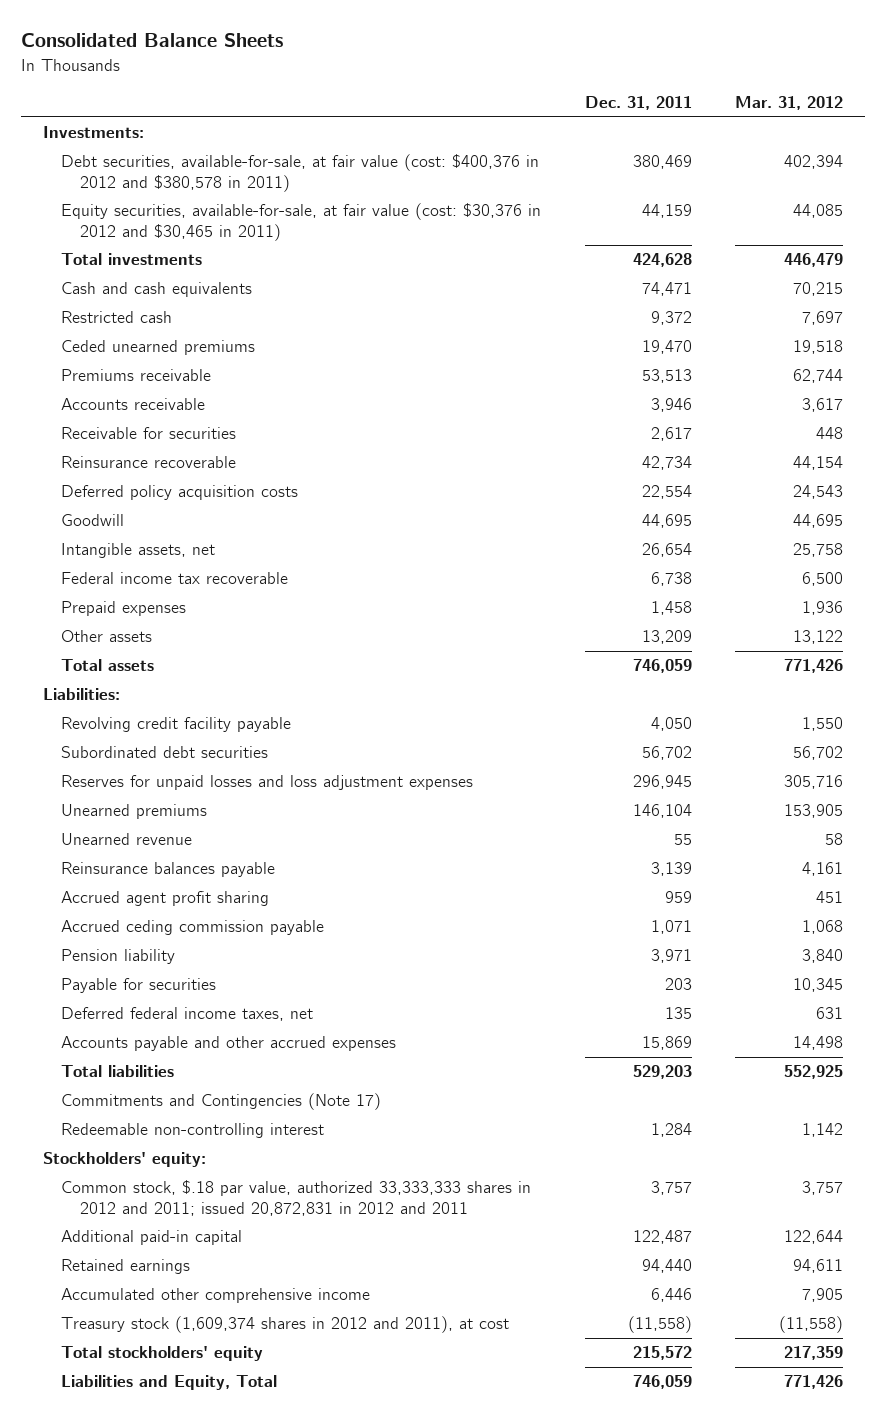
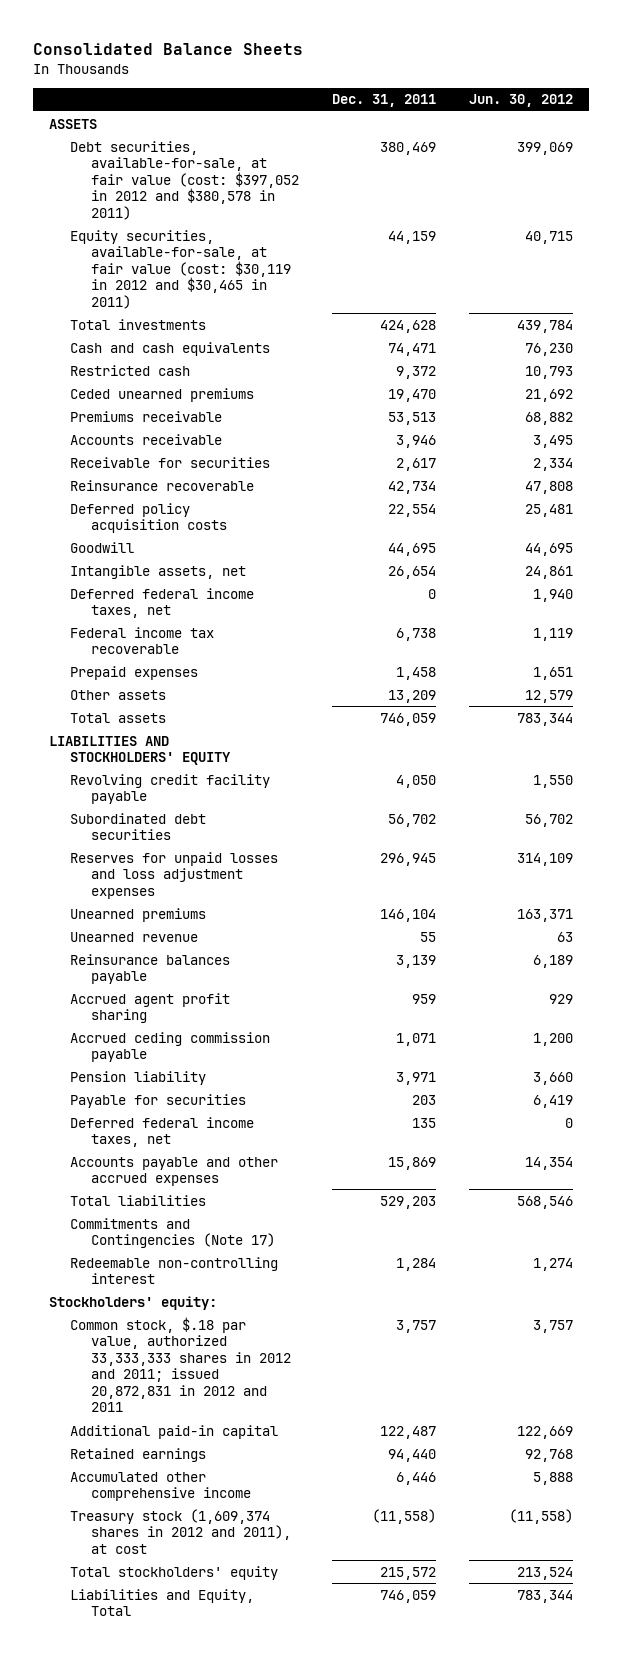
[735,95,844,110] Mar. 31, 2012 -> none
none -> [468,94,573,108] Jun. 30, 2012
[42,126,144,139] Investments: -> none
none -> [49,118,98,129] ASSETS
[61,154,540,192] Debt securities, available-for-sale, at fair value (cost: $400,376 in 2012 and $380,578 in 2011) -> [70,140,299,220] Debt securities, available-for-sale, at fair value (cost: $397,052 in 2012 and $380,578 in 2011)
[61,203,542,241] Equity securities, available-for-sale, at fair value (cost: $30,376 in 2012 and $30,465 in 2011) -> [70,229,291,309] Equity securities, available-for-sale, at fair value (cost: $30,119 in 2012 and $30,465 in 2011)
none -> [70,587,255,619] Deferred federal income taxes, net
[42,688,120,701] Liabilities: -> none
none -> [49,735,232,766] LIABILITIES AND STOCKHOLDERS' EQUITY

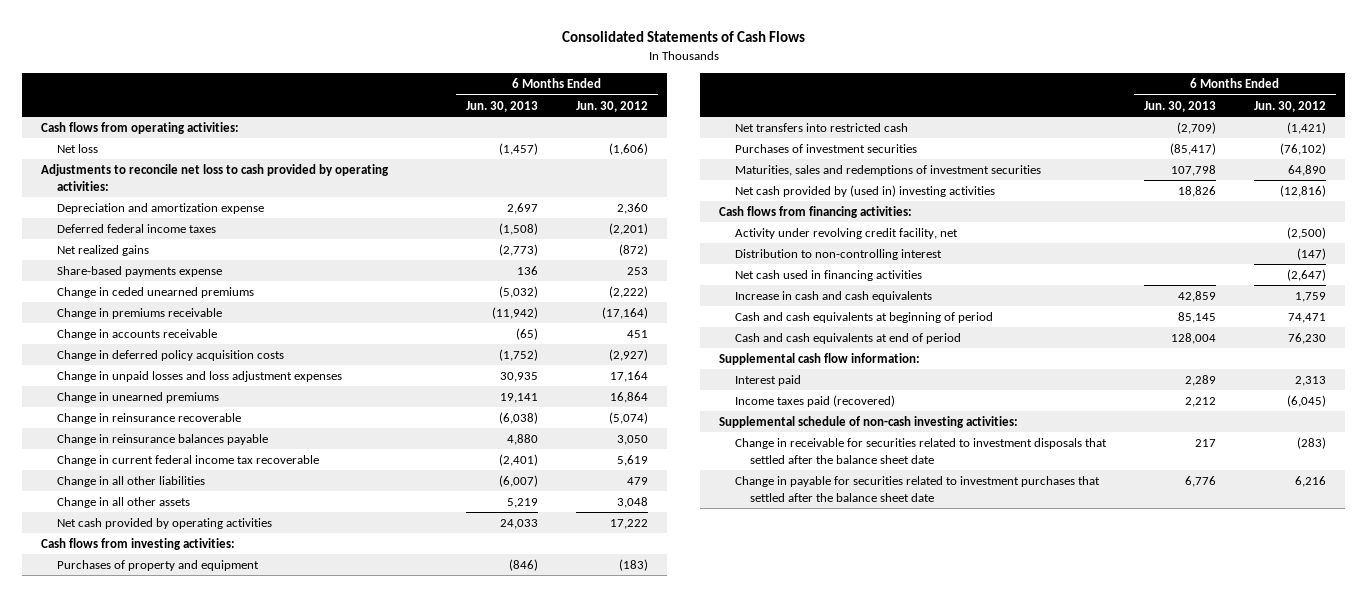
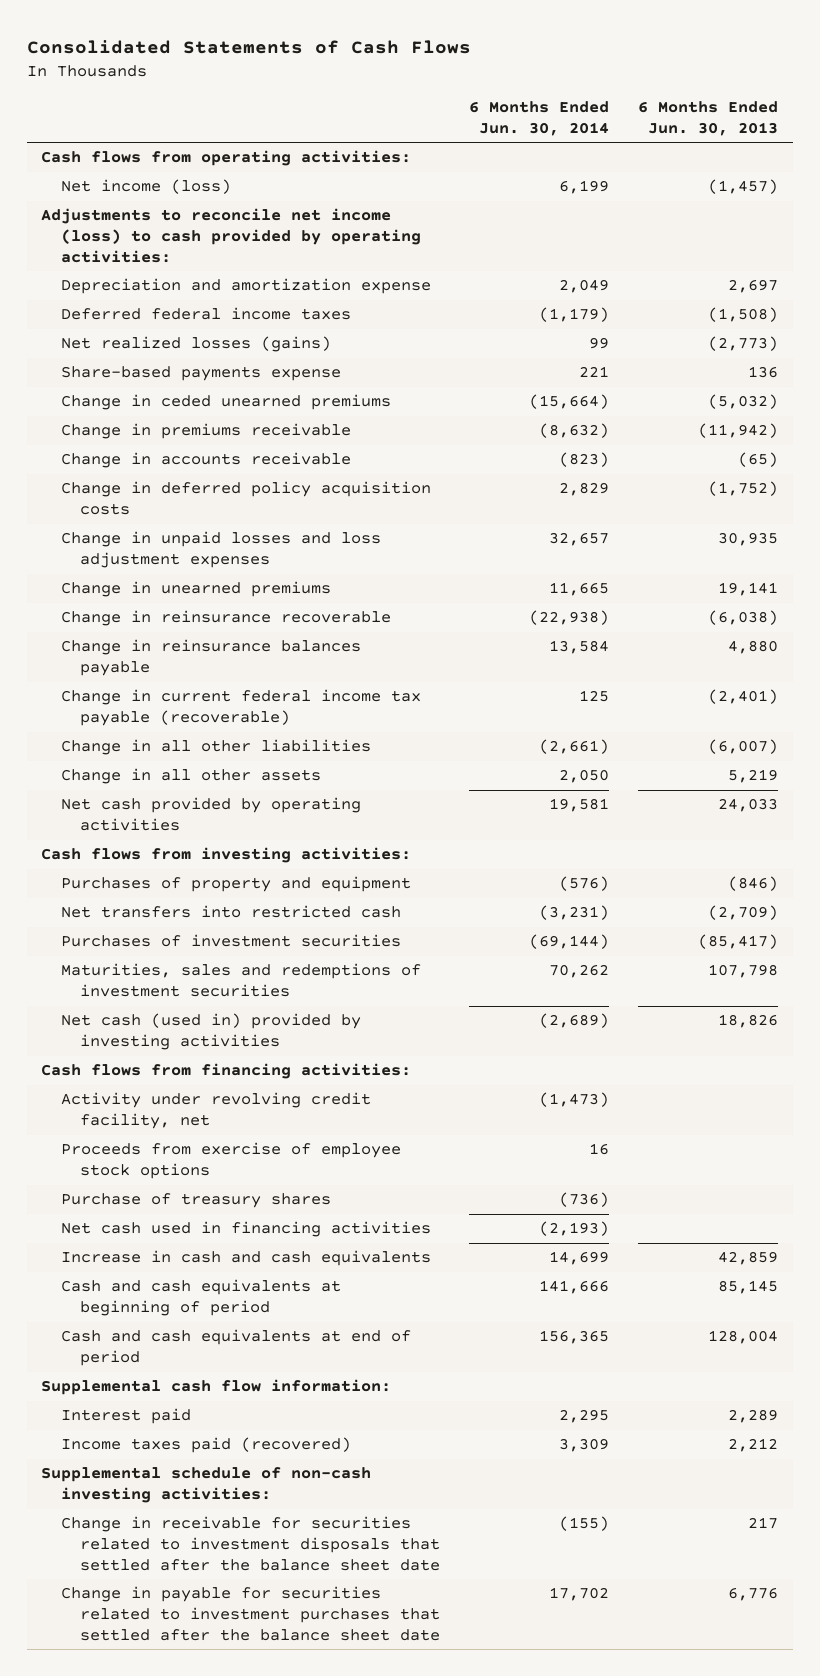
[576,100,649,112] Jun. 30, 2012 -> none
none -> [469,100,610,136] 6 Months Ended Jun. 30, 2014
[56,143,98,153] Net loss -> [60,179,231,195] Net income (loss)
[41,163,390,191] Adjustments to reconcile net loss to cash provided by operating activities: -> [41,208,421,263] Adjustments to reconcile net income (loss) to cash provided by operating activities:
[56,244,149,256] Net realized gains -> [60,336,331,353] Net realized losses (gains)
[56,454,319,466] Change in current federal income tax recoverable -> [60,689,421,727] Change in current federal income tax payable (recoverable)
[734,184,995,197] Net cash provided by (used in) investing activities -> [60,1013,361,1051] Net cash (used in) provided by investing activities
[734,248,942,260] Distribution to non-controlling interest -> none
none -> [60,1142,401,1180] Proceeds from exercise of employee stock options
none -> [60,1193,331,1209] Purchase of treasury shares

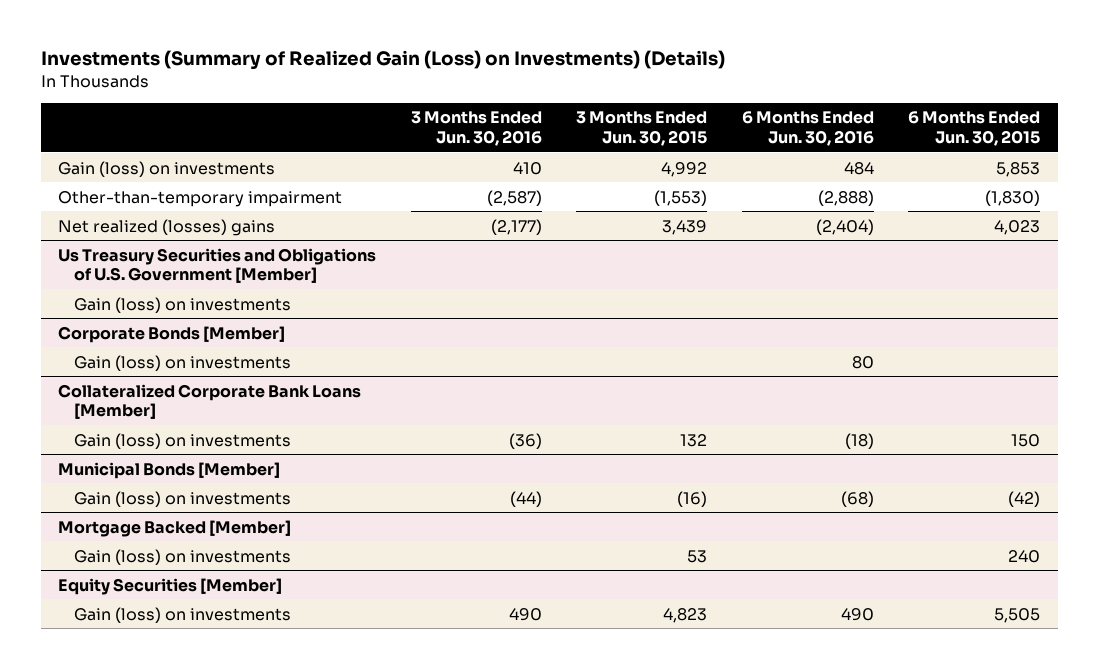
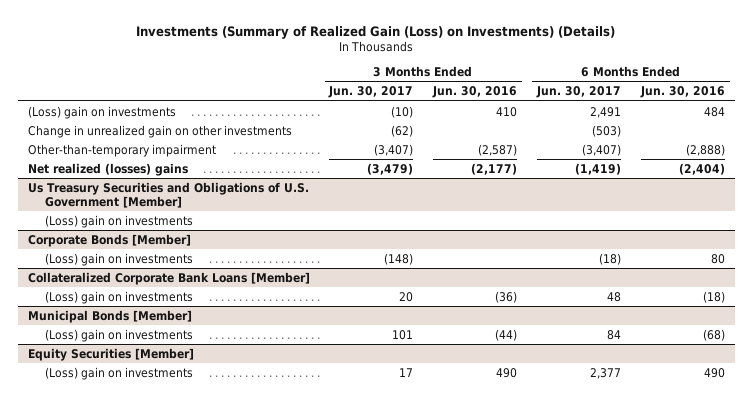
[576,111,708,146] 3 Months Ended Jun. 30, 2015 -> none
[908,111,1041,146] 6 Months Ended Jun. 30, 2015 -> none
none -> [328,86,414,99] Jun. 30, 2017
none -> [536,86,622,99] Jun. 30, 2017
[58,160,276,177] Gain (loss) on investments -> [27,105,176,119] (Loss) gain on investments
none -> [27,124,292,138] Change in unrealized gain on other investments
[74,296,292,313] Gain (loss) on investments -> [45,214,194,228] (Loss) gain on investments
[74,354,292,371] Gain (loss) on investments -> [45,252,194,266] (Loss) gain on investments
[74,432,292,449] Gain (loss) on investments -> [45,290,194,304] (Loss) gain on investments
[58,519,292,537] Mortgage Backed [Member] -> none
[74,548,292,565] Gain (loss) on investments -> none
[74,490,292,507] Gain (loss) on investments -> [45,328,194,342] (Loss) gain on investments
[74,606,292,623] Gain (loss) on investments -> [45,366,194,380] (Loss) gain on investments

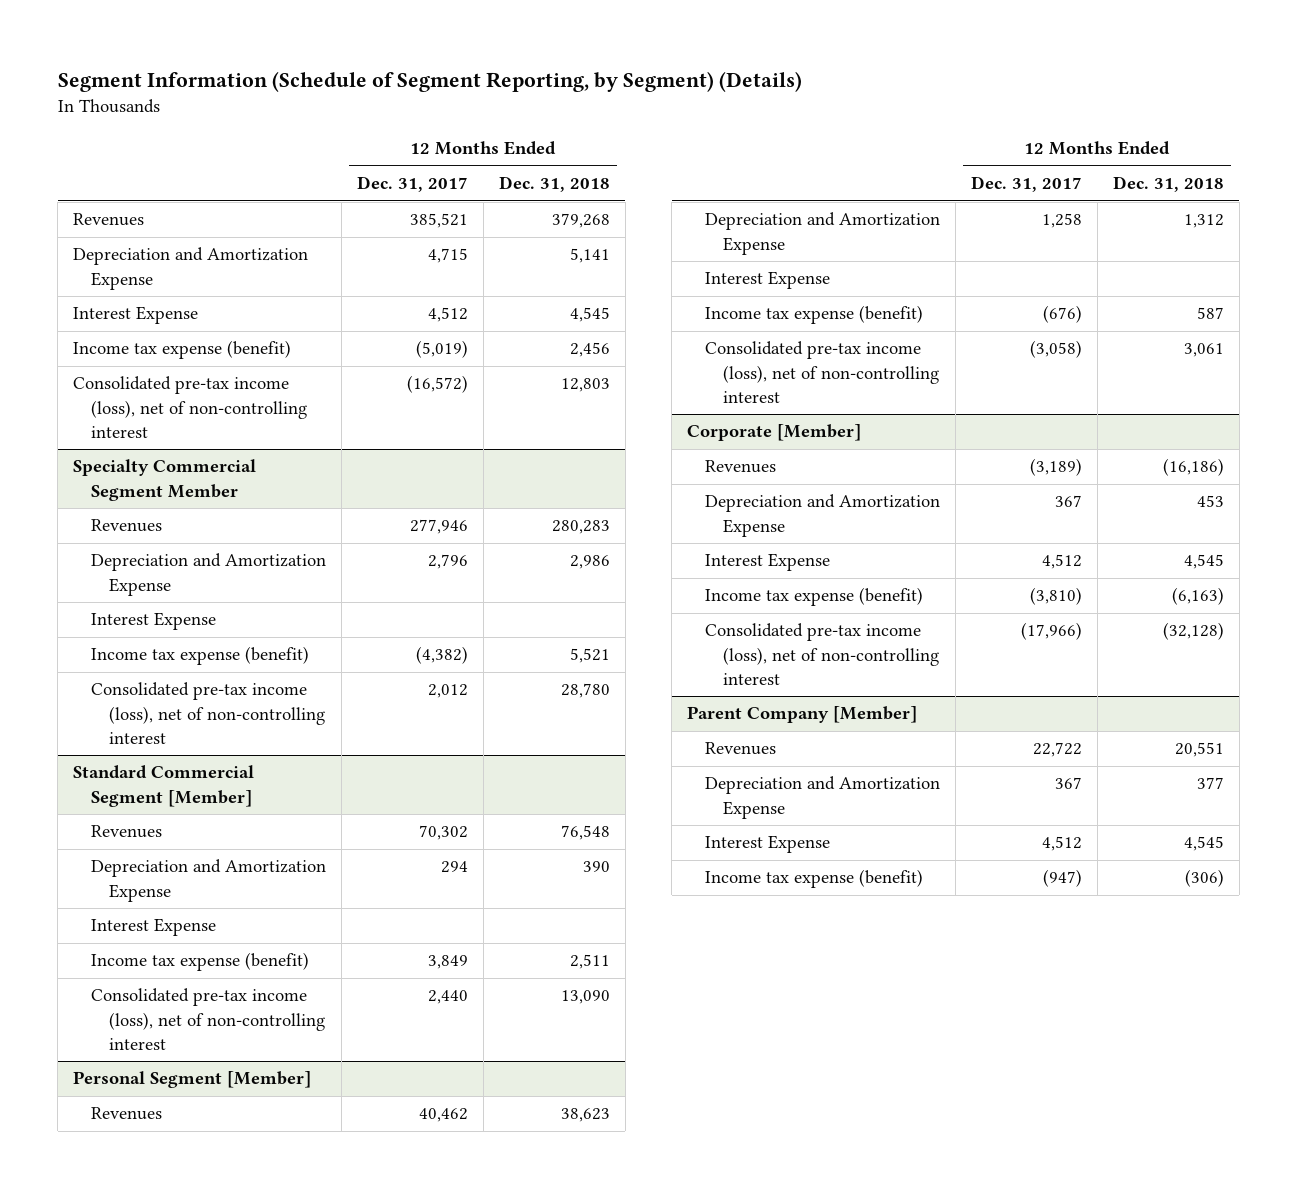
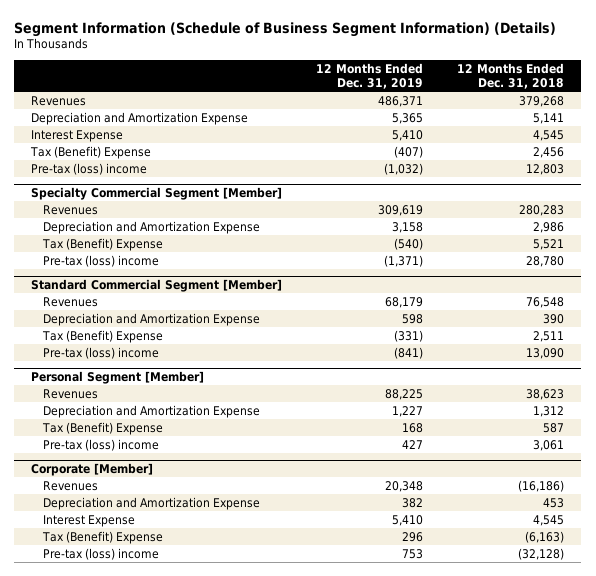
[57,71,802,93] Segment Information (Schedule of Segment Reporting, by Segment) (Details) -> [14,21,557,37] Segment Information (Schedule of Business Segment Information) (Details)
[356,176,468,193] Dec. 31, 2017 -> none
none -> [316,62,424,90] 12 Months Ended Dec. 31, 2019
[73,340,292,360] Income tax expense (benefit) -> [30,145,152,159] Tax (Benefit) Expense
[73,376,308,438] Consolidated pre-tax income (loss), net of non-controlling interest -> [31,162,148,175] Pre-tax (loss) income
[73,459,257,501] Specialty Commercial Segment Member -> [31,186,283,200] Specialty Commercial Segment [Member]
[91,612,217,631] Interest Expense -> none
[91,646,310,666] Income tax expense (benefit) -> [42,237,164,251] Tax (Benefit) Expense
[91,682,326,744] Consolidated pre-tax income (loss), net of non-controlling interest -> [43,254,160,267] Pre-tax (loss) income
[91,918,217,937] Interest Expense -> none
[91,952,310,972] Income tax expense (benefit) -> [42,329,164,343] Tax (Benefit) Expense
[91,988,326,1050] Consolidated pre-tax income (loss), net of non-controlling interest -> [43,346,160,359] Pre-tax (loss) income
[705,271,831,290] Interest Expense -> none
[705,305,924,325] Income tax expense (benefit) -> [42,421,164,435] Tax (Benefit) Expense
[705,341,939,403] Consolidated pre-tax income (loss), net of non-controlling interest -> [43,438,160,451] Pre-tax (loss) income
[687,706,918,724] Parent Company [Member] -> none
[705,742,777,756] Revenues -> none
[705,776,941,819] Depreciation and Amortization Expense -> none
[705,835,831,854] Interest Expense -> none
[705,869,924,889] Income tax expense (benefit) -> none
[705,587,924,607] Income tax expense (benefit) -> [42,530,164,544] Tax (Benefit) Expense
[705,623,939,685] Consolidated pre-tax income (loss), net of non-controlling interest -> [43,547,160,560] Pre-tax (loss) income

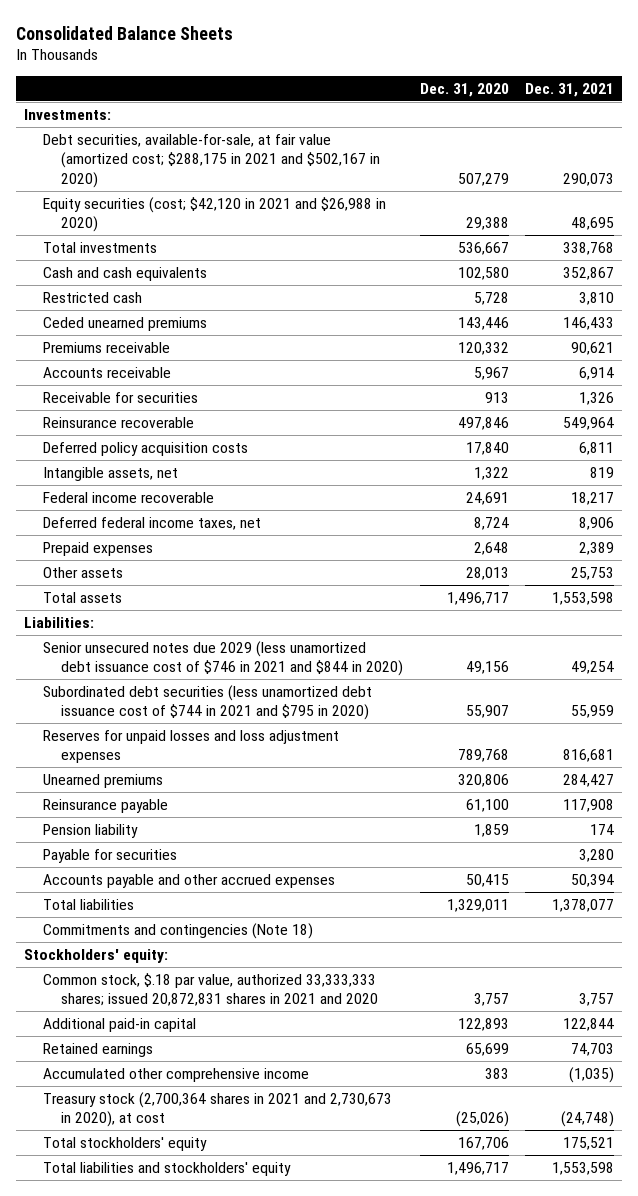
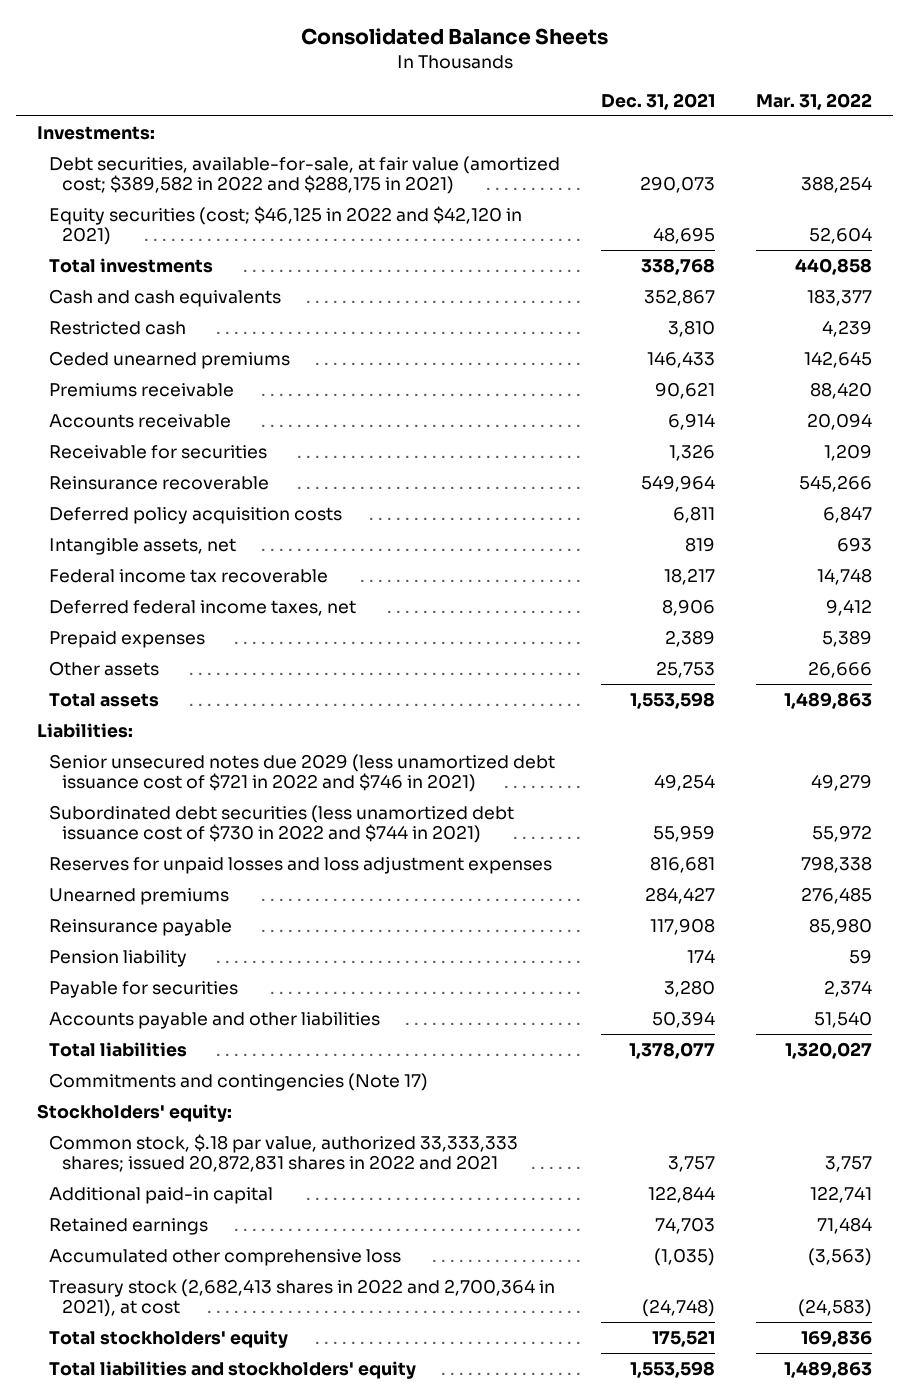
[419,82,509,97] Dec. 31, 2020 -> none
none -> [756,93,873,111] Mar. 31, 2022
[42,133,381,188] Debt securities, available-for-sale, at fair value (amortized cost; $288,175 in 2021 and $502,167 in 2020) -> [49,155,561,195] Debt securities, available-for-sale, at fair value (amortized cost; $389,582 in 2022 and $288,175 in 2021)
[42,196,386,233] Equity securities (cost; $42,120 in 2021 and $26,988 in 2020) -> [49,205,523,246] Equity securities (cost; $46,125 in 2022 and $42,120 in 2021)
[42,491,214,503] Federal income recoverable -> [49,568,329,583] Federal income tax recoverable
[42,640,404,677] Senior unsecured notes due 2029 (less unamortized debt issuance cost of $746 in 2021 and $844 in 2020) -> [49,753,556,793] Senior unsecured notes due 2029 (less unamortized debt issuance cost of $721 in 2022 and $746 in 2021)
[42,684,372,721] Subordinated debt securities (less unamortized debt issuance cost of $744 in 2021 and $795 in 2020) -> [49,804,515,844] Subordinated debt securities (less unamortized debt issuance cost of $730 in 2022 and $744 in 2021)
[42,873,335,888] Accounts payable and other accrued expenses -> [49,1011,381,1029] Accounts payable and other liabilities
[42,922,313,939] Commitments and contingencies (Note 18) -> [49,1072,429,1091] Commitments and contingencies (Note 17)
[42,972,379,1007] Common stock, $.18 par value, authorized 33,333,333 shares; issued 20,872,831 shares in 2021 and 2020 -> [49,1133,519,1173] Common stock, $.18 par value, authorized 33,333,333 shares; issued 20,872,831 shares in 2022 and 2021
[42,1067,309,1082] Accumulated other comprehensive income -> [49,1248,402,1266] Accumulated other comprehensive loss
[42,1091,392,1128] Treasury stock (2,700,364 shares in 2021 and 2,730,673 in 2020), at cost -> [49,1278,556,1318] Treasury stock (2,682,413 shares in 2022 and 2,700,364 in 2021), at cost

